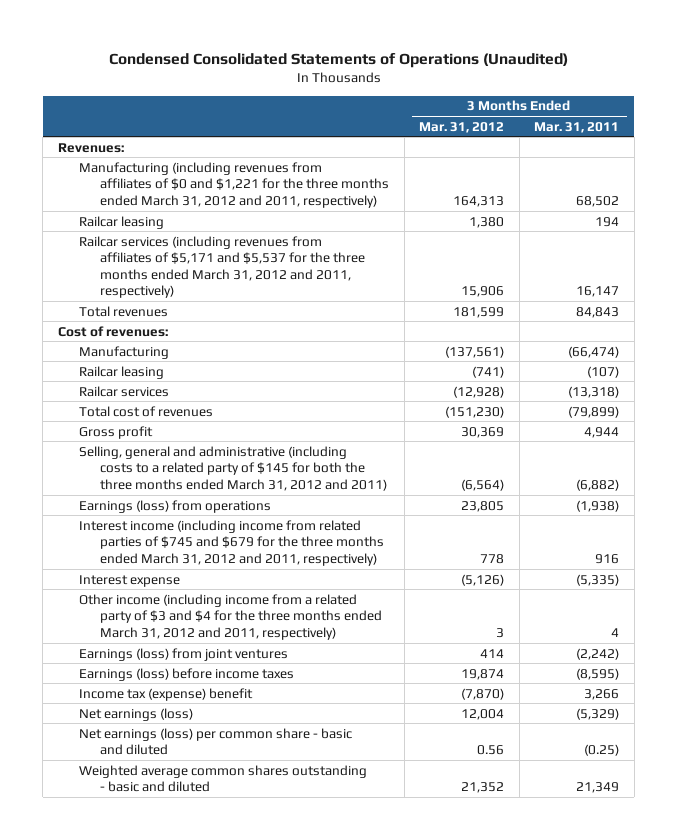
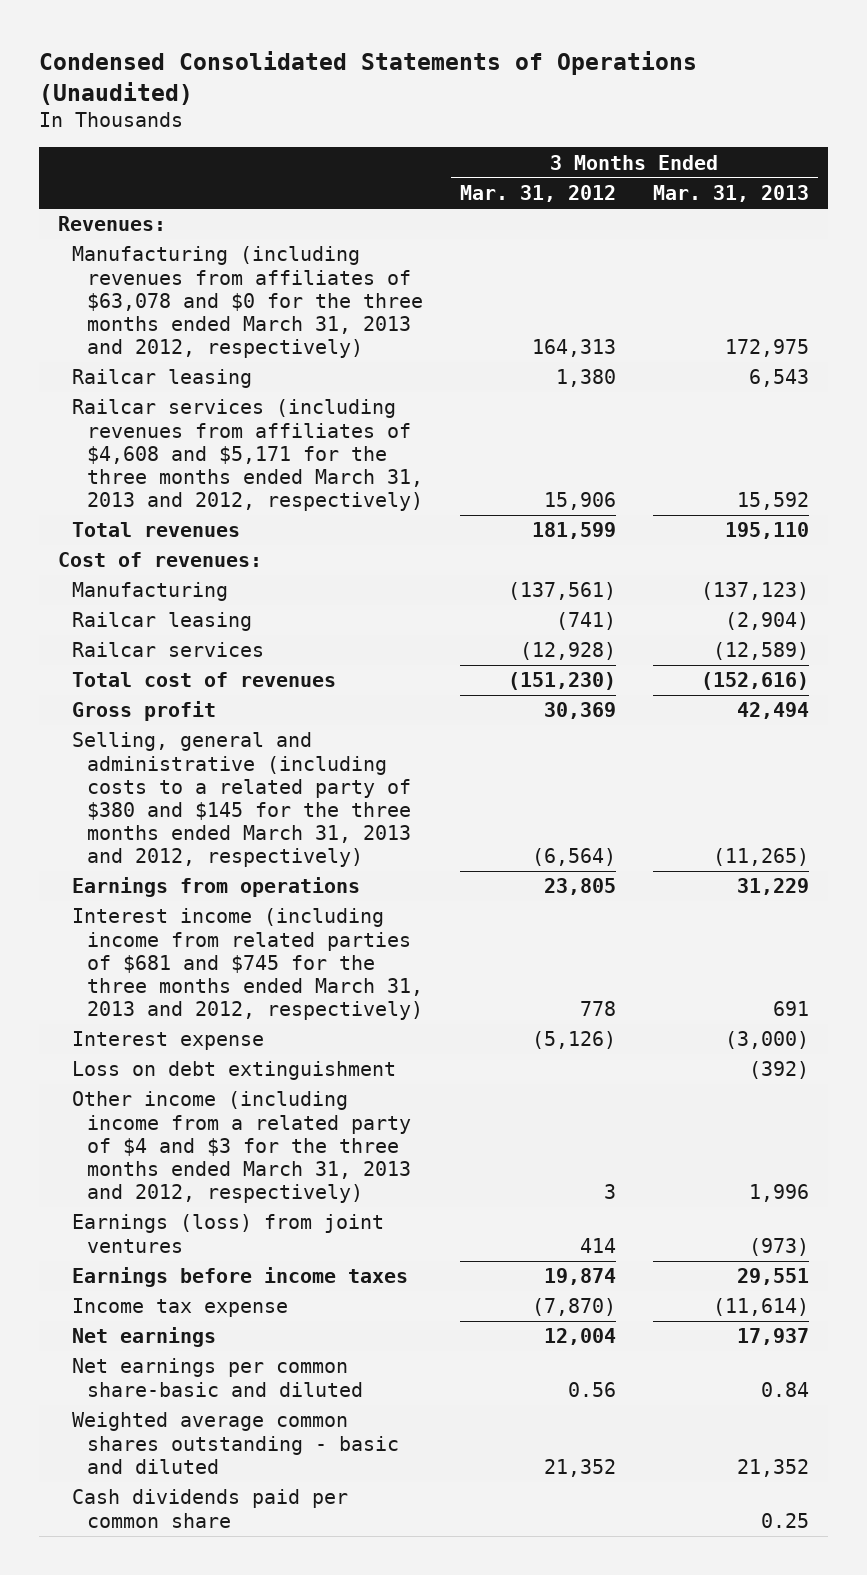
[534,121,620,133] Mar. 31, 2011 -> none
none -> [653,185,810,203] Mar. 31, 2013
[78,161,389,208] Manufacturing (including revenues from affiliates of $0 and $1,221 for the three months ended March 31, 2012 and 2011, respectively) -> [72,246,423,359] Manufacturing (including revenues from affiliates of $63,078 and $0 for the three months ended March 31, 2013 and 2012, respectively)
[78,235,365,299] Railcar services (including revenues from affiliates of $5,171 and $5,537 for the three months ended March 31, 2012 and 2011, respectively) -> [72,399,423,512] Railcar services (including revenues from affiliates of $4,608 and $5,171 for the three months ended March 31, 2013 and 2012, respectively)
[78,445,387,491] Selling, general and administrative (including costs to a related party of $145 for both the three months ended March 31, 2012 and 2011) -> [72,732,411,868] Selling, general and administrative (including costs to a related party of $380 and $145 for the three months ended March 31, 2013 and 2012, respectively)
[78,499,271,513] Earnings (loss) from operations -> [72,877,361,898] Earnings from operations
[78,519,384,566] Interest income (including income from related parties of $745 and $679 for the three months ended March 31, 2012 and 2011, respectively) -> [72,908,423,1021] Interest income (including income from related parties of $681 and $745 for the three months ended March 31, 2013 and 2012, respectively)
none -> [72,1061,397,1081] Loss on debt extinguishment
[78,593,382,640] Other income (including income from a related party of $3 and $4 for the three months ended March 31, 2012 and 2011, respectively) -> [72,1091,411,1204] Other income (including income from a related party of $4 and $3 for the three months ended March 31, 2013 and 2012, respectively)
[78,667,294,681] Earnings (loss) before income taxes -> [72,1267,409,1288] Earnings before income taxes
[78,687,253,701] Income tax (expense) benefit -> [72,1298,289,1318] Income tax expense
[78,707,193,721] Net earnings (loss) -> [72,1327,217,1348] Net earnings
[78,727,352,756] Net earnings (loss) per common share - basic and diluted -> [72,1358,363,1397] Net earnings per common share-basic and diluted
none -> [72,1489,349,1528] Cash dividends paid per common share

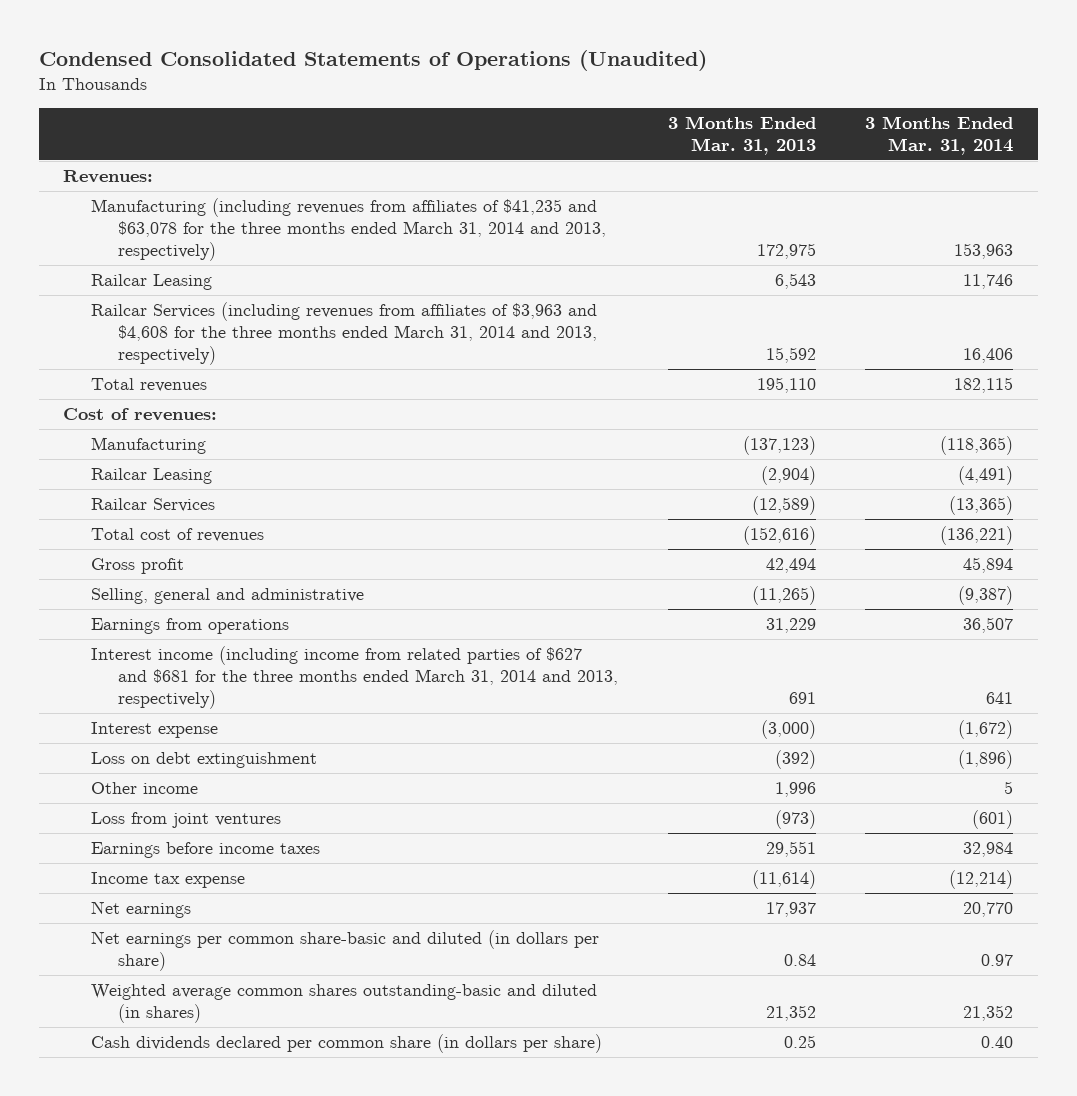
[459,185,616,203] Mar. 31, 2012 -> none
none -> [865,115,1014,155] 3 Months Ended Mar. 31, 2014
[72,246,423,359] Manufacturing (including revenues from affiliates of $63,078 and $0 for the three months ended March 31, 2013 and 2012, respectively) -> [90,198,606,262] Manufacturing (including revenues from affiliates of $41,235 and $63,078 for the three months ended March 31, 2014 and 2013, respectively)
[72,369,253,389] Railcar leasing -> [90,274,212,291] Railcar Leasing
[72,399,423,512] Railcar services (including revenues from affiliates of $4,608 and $5,171 for the three months ended March 31, 2013 and 2012, respectively) -> [90,302,597,366] Railcar Services (including revenues from affiliates of $3,963 and $4,608 for the three months ended March 31, 2014 and 2013, respectively)
[72,612,253,632] Railcar leasing -> [90,468,212,485] Railcar Leasing
[72,642,265,658] Railcar services -> [90,498,215,513] Railcar Services
[72,732,411,868] Selling, general and administrative (including costs to a related party of $380 and $145 for the three months ended March 31, 2013 and 2012, respectively) -> [90,588,364,605] Selling, general and administrative
[72,908,423,1021] Interest income (including income from related parties of $681 and $745 for the three months ended March 31, 2013 and 2012, respectively) -> [90,646,618,710] Interest income (including income from related parties of $627 and $681 for the three months ended March 31, 2014 and 2013, respectively)
[72,1091,411,1204] Other income (including income from a related party of $4 and $3 for the three months ended March 31, 2013 and 2012, respectively) -> [90,782,198,795] Other income
[72,1214,385,1253] Earnings (loss) from joint ventures -> [90,812,281,829] Loss from joint ventures
[72,1358,363,1397] Net earnings per common share-basic and diluted -> [90,930,599,972] Net earnings per common share-basic and diluted (in dollars per share)
[72,1412,399,1474] Weighted average common shares outstanding - basic and diluted -> [90,984,597,1024] Weighted average common shares outstanding-basic and diluted (in shares)
[72,1489,349,1528] Cash dividends paid per common share -> [90,1034,602,1054] Cash dividends declared per common share (in dollars per share)

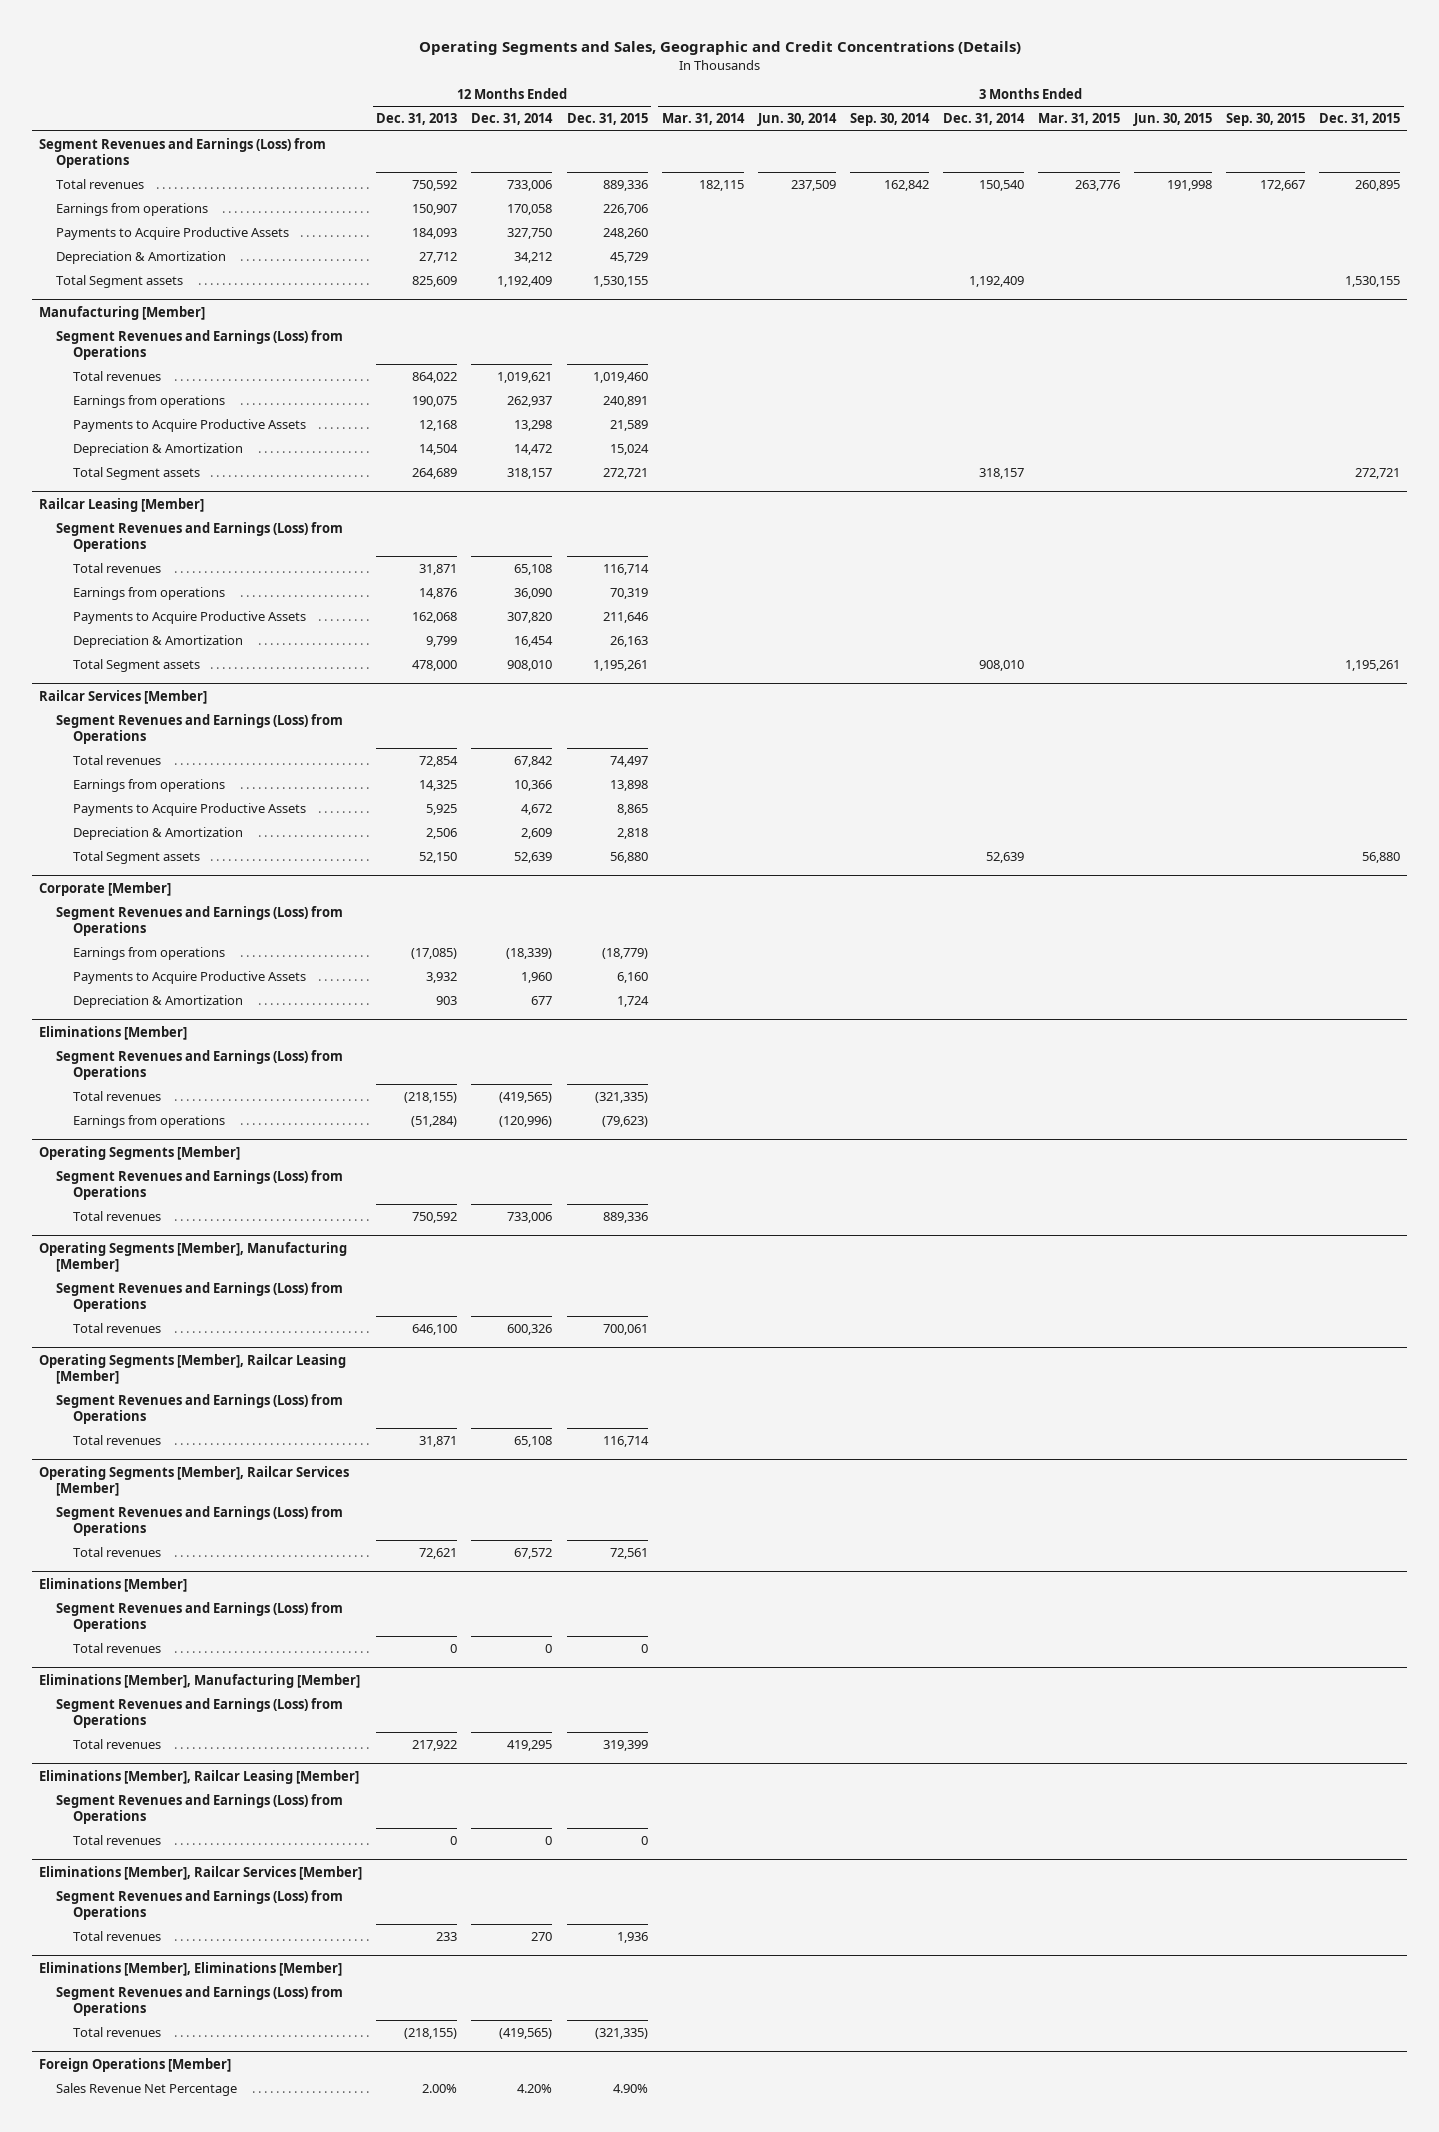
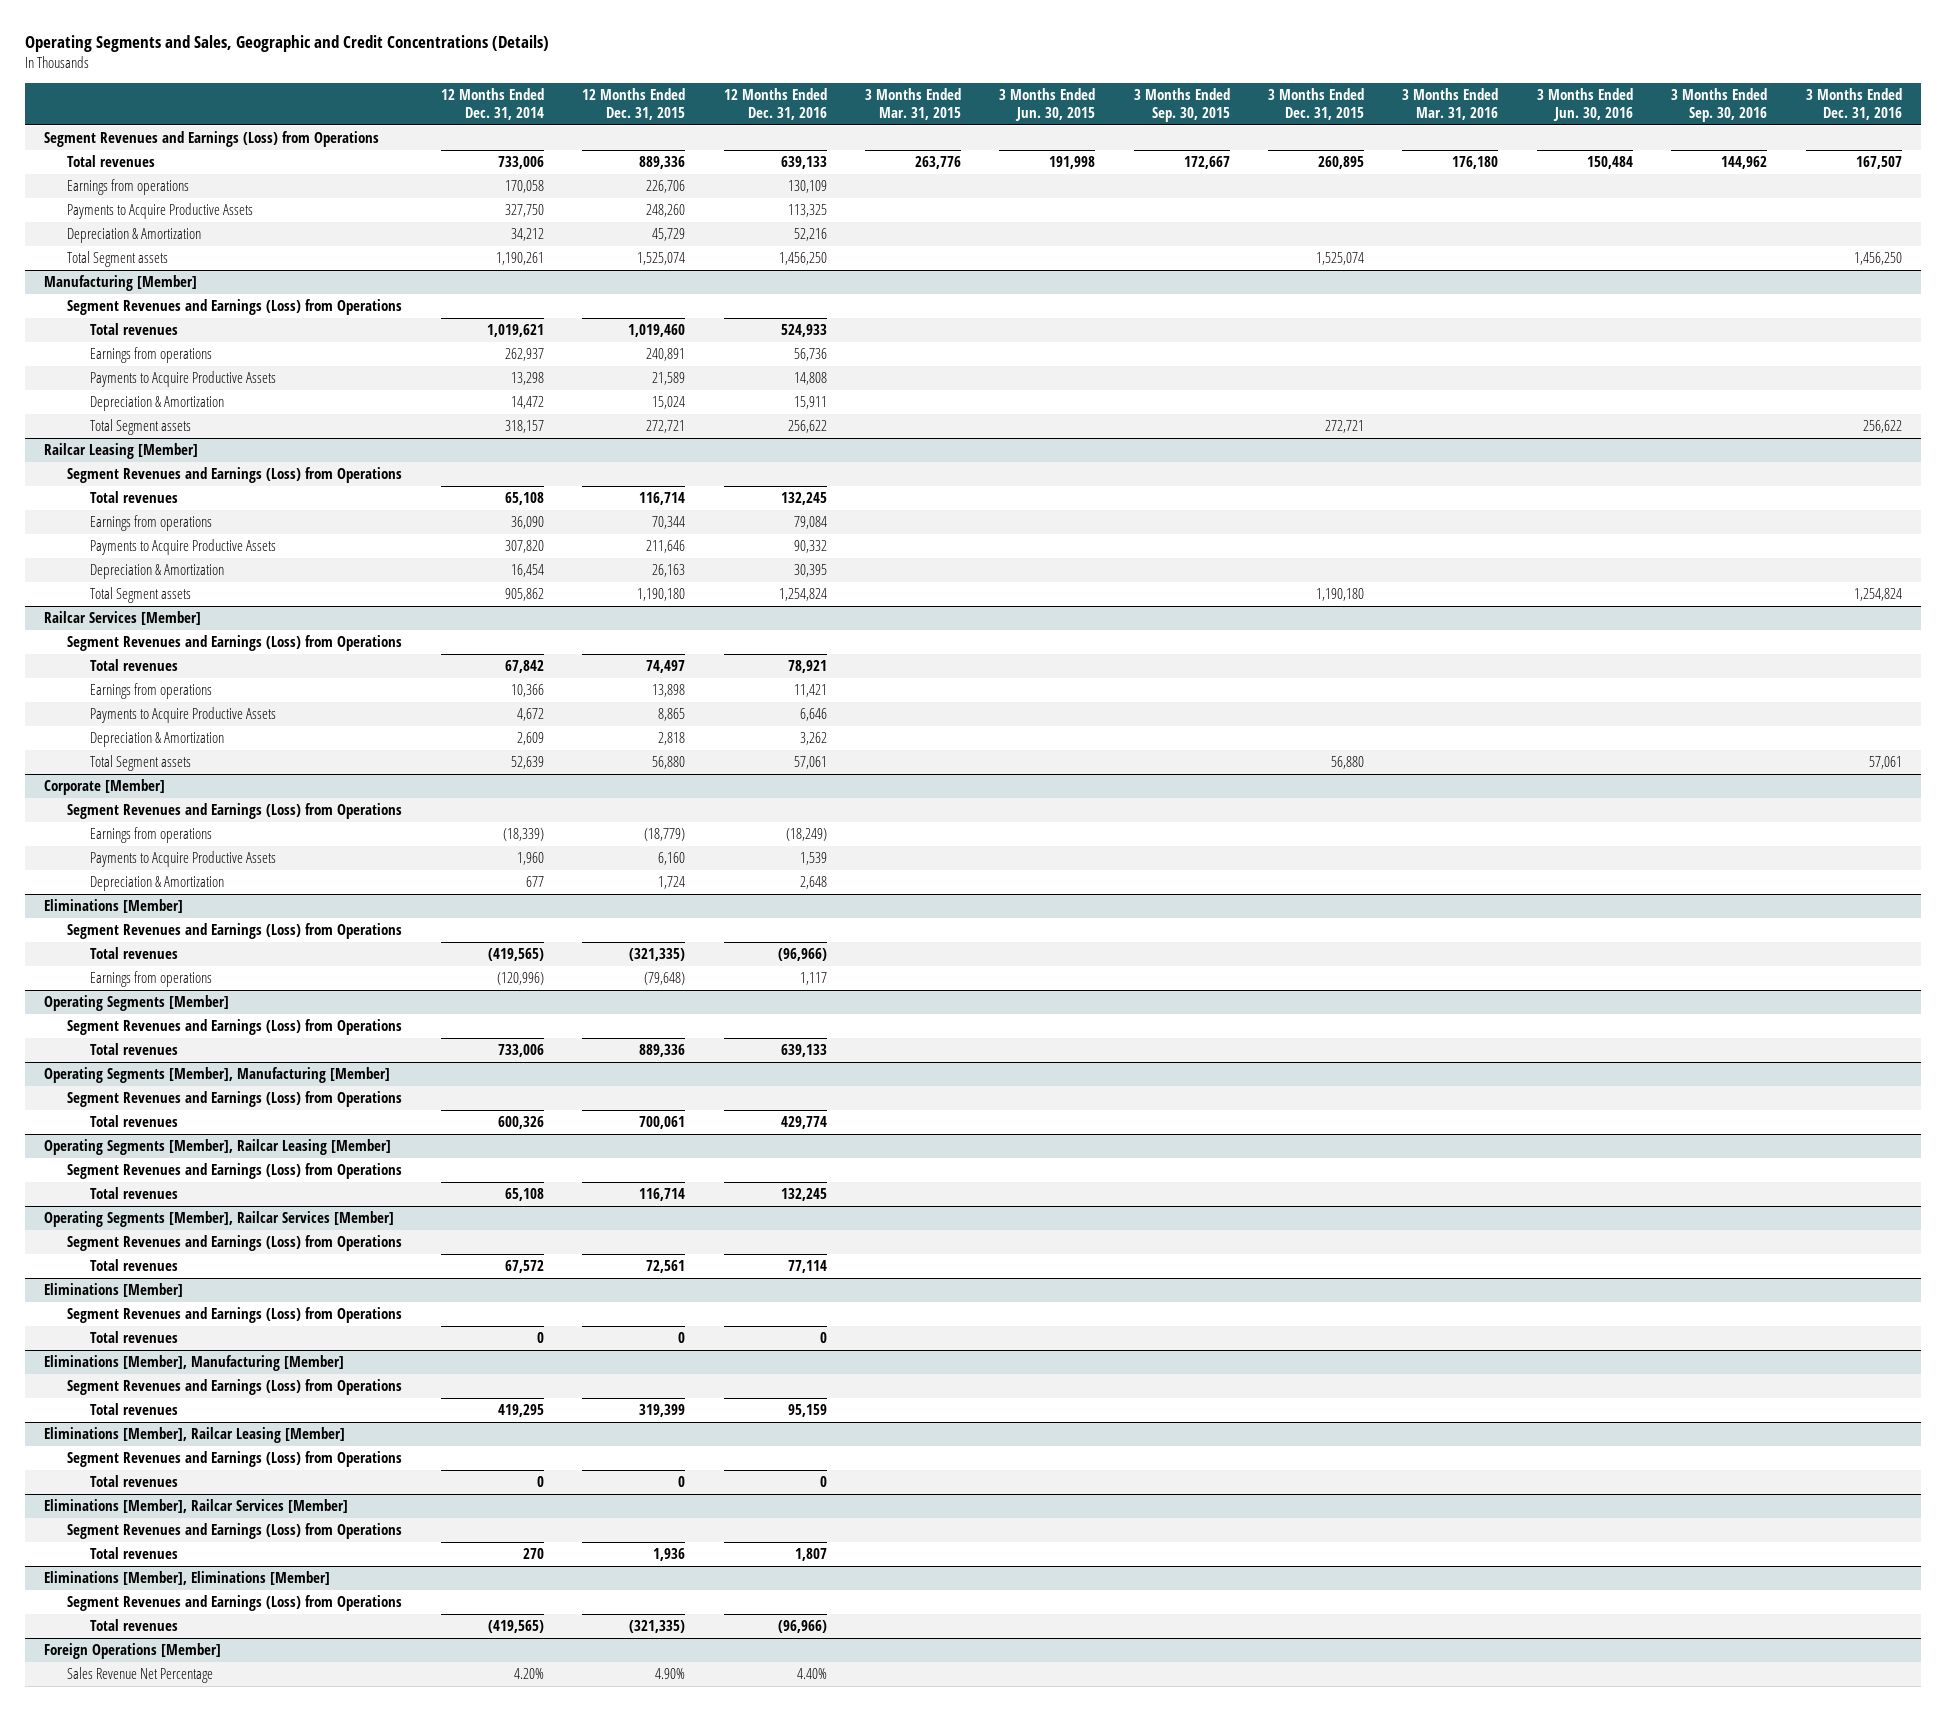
[376,113,458,126] Dec. 31, 2013 -> none
[661,113,745,126] Mar. 31, 2014 -> none
[756,113,837,127] Jun. 30, 2014 -> none
[849,113,930,127] Sep. 30, 2014 -> none
[942,113,1025,126] Dec. 31, 2014 -> none
none -> [723,87,827,121] 12 Months Ended Dec. 31, 2016
none -> [1402,87,1499,121] 3 Months Ended Mar. 31, 2016
none -> [1536,87,1633,122] 3 Months Ended Jun. 30, 2016
none -> [1671,87,1768,123] 3 Months Ended Sep. 30, 2016
none -> [1805,87,1902,121] 3 Months Ended Dec. 31, 2016
[497,275,553,287] 1,192,409 -> [495,252,544,266] 1,190,261
[592,275,648,287] 1,530,155 -> [637,252,686,266] 1,525,074
[1345,275,1401,287] 1,530,155 -> [1316,252,1365,266] 1,525,074
[609,587,648,599] 70,319 -> [652,516,686,530] 70,344
[507,659,553,671] 908,010 -> [504,588,544,602] 905,862
[592,659,648,671] 1,195,261 -> [637,588,686,602] 1,190,180
[1345,659,1401,671] 1,195,261 -> [1316,588,1365,602] 1,190,180
[601,1115,648,1127] (79,623) -> [644,972,686,986] (79,648)

